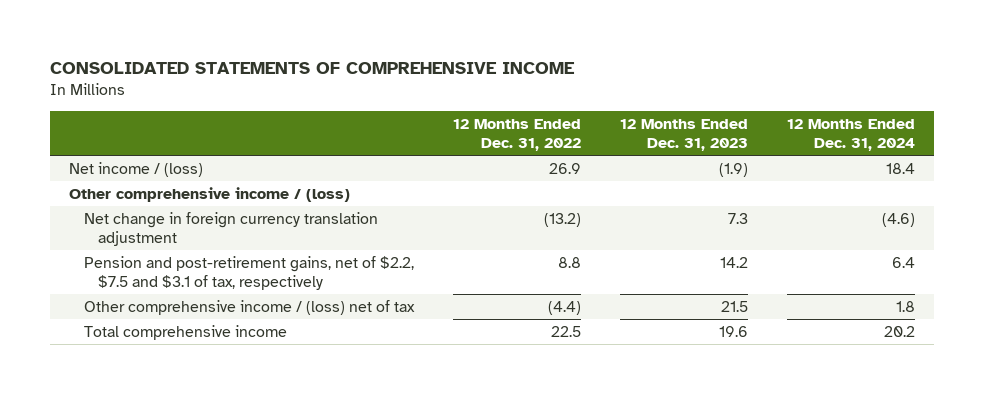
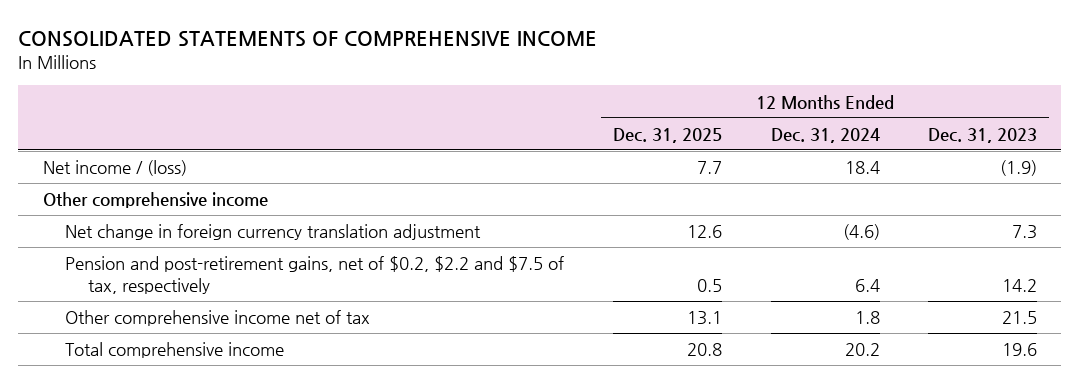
[452,118,581,152] 12 Months Ended Dec. 31, 2022 -> none
none -> [612,127,722,143] Dec. 31, 2025
[69,186,351,202] Other comprehensive income / (loss) -> [42,192,268,209] Other comprehensive income
[83,255,414,291] Pension and post-retirement gains, net of $2.2, $7.5 and $3.1 of tax, respectively -> [65,256,565,294] Pension and post-retirement gains, net of $0.2, $2.2 and $7.5 of tax, respectively
[83,299,415,315] Other comprehensive income / (loss) net of tax -> [65,310,371,327] Other comprehensive income net of tax

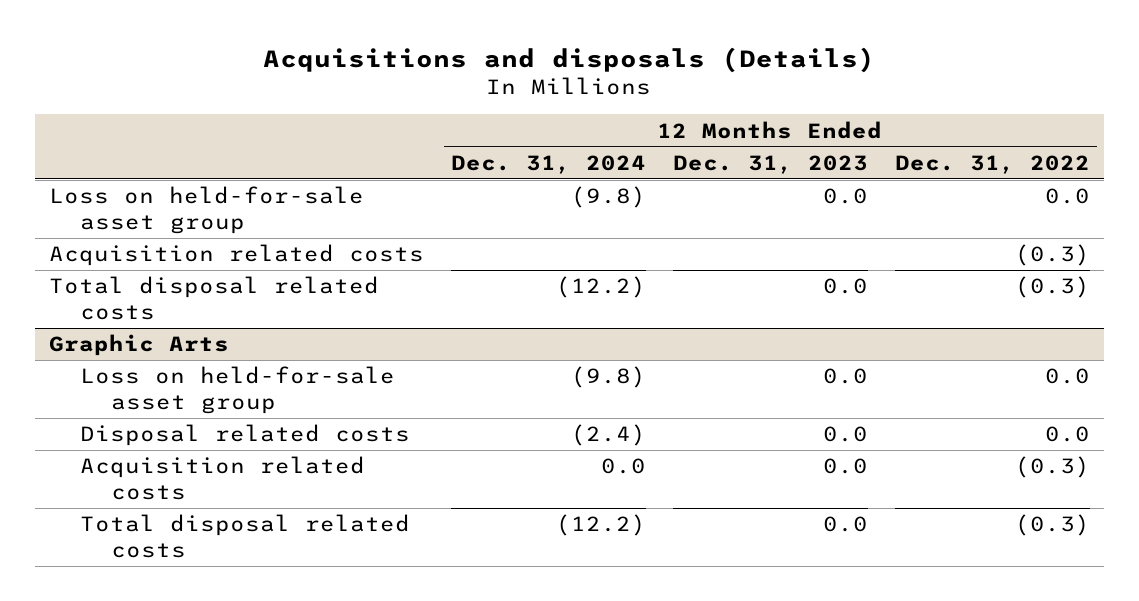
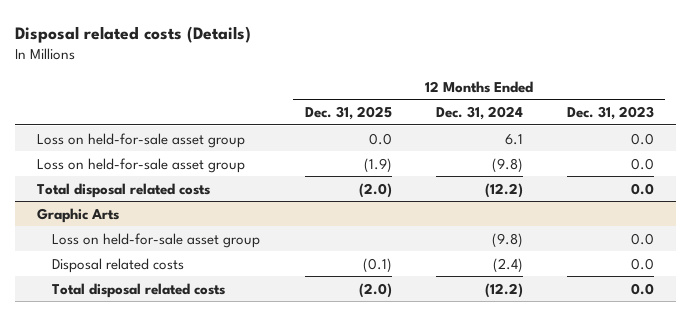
[263,46,876,73] Acquisitions and disposals (Details) -> [15,25,252,43] Disposal related costs (Details)
[895,154,1091,174] Dec. 31, 2022 -> none
none -> [304,106,392,121] Dec. 31, 2025
none -> [37,132,246,148] Loss on held-for-sale asset group
[48,244,424,267] Acquisition related costs -> none
[79,456,365,500] Acquisition related costs -> none

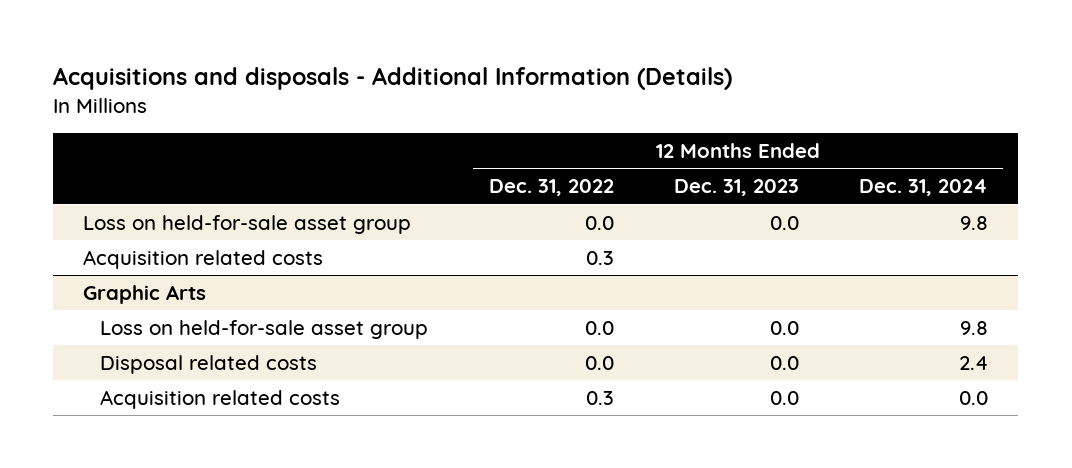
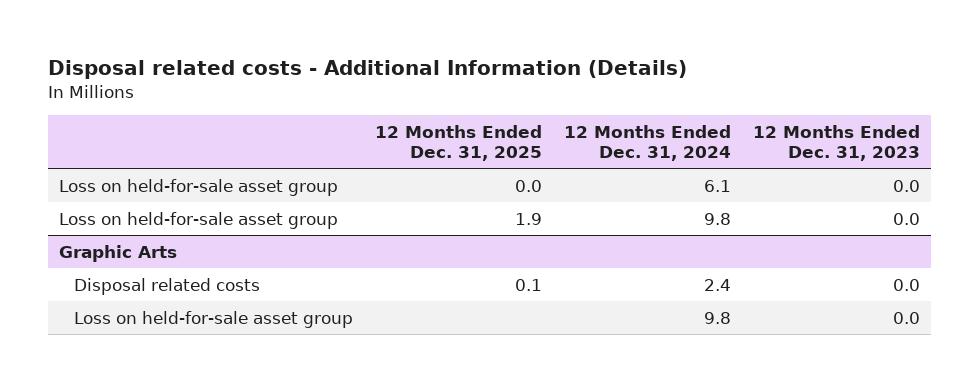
[53,66,733,90] Acquisitions and disposals - Additional Information (Details) -> [48,59,688,79] Disposal related costs - Additional Information (Details)
[488,179,614,197] Dec. 31, 2022 -> none
none -> [375,124,543,161] 12 Months Ended Dec. 31, 2025
none -> [59,178,339,196] Loss on held-for-sale asset group
[83,249,324,269] Acquisition related costs -> none
[100,389,341,409] Acquisition related costs -> none
[100,319,429,339] Loss on held-for-sale asset group -> [74,310,354,328] Loss on held-for-sale asset group

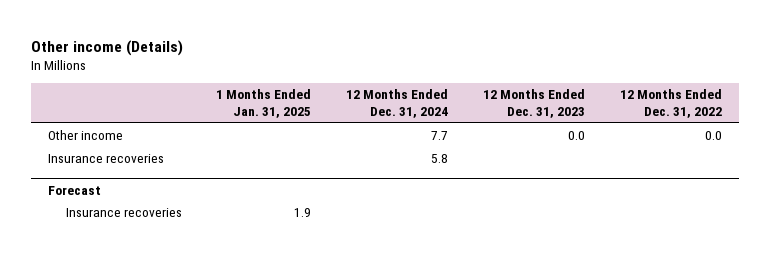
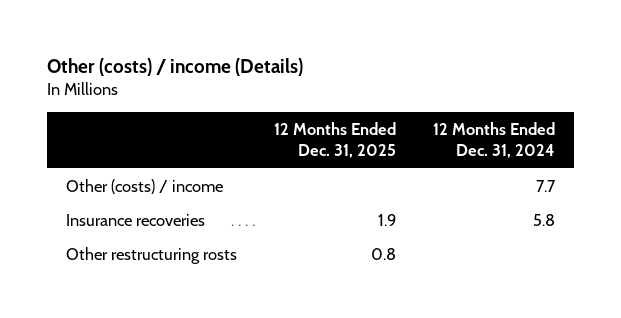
[30,39,183,56] Other income (Details) -> [46,57,303,76] Other (costs) / income (Details)
[216,89,312,118] 1 Months Ended Jan. 31, 2025 -> none
[482,89,585,118] 12 Months Ended Dec. 31, 2023 -> none
[619,89,722,118] 12 Months Ended Dec. 31, 2022 -> none
none -> [273,122,396,159] 12 Months Ended Dec. 31, 2025
[48,130,124,141] Other income -> [65,179,223,195] Other (costs) / income
[48,185,102,195] Forecast -> none
[65,208,182,218] Insurance recoveries -> none
none -> [65,247,237,265] Other restructuring rosts

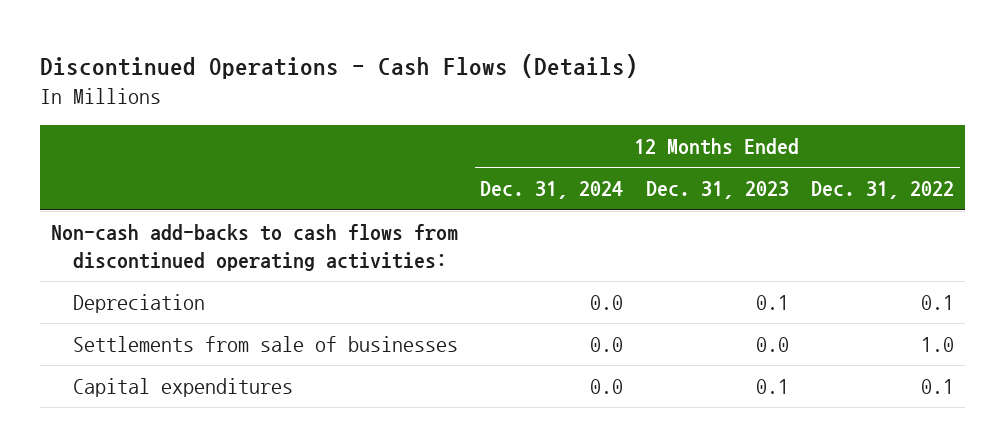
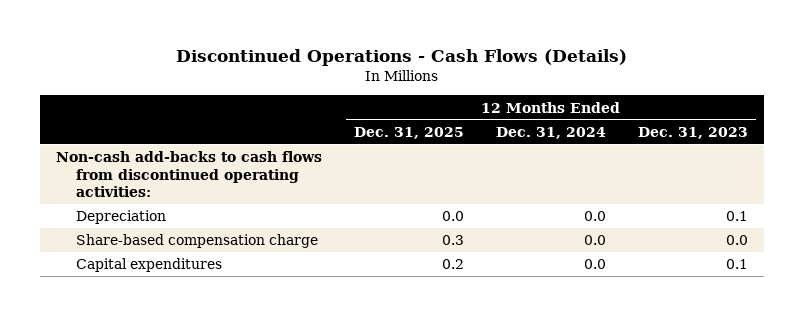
[811,181,955,200] Dec. 31, 2022 -> none
none -> [353,127,464,140] Dec. 31, 2025
[72,336,458,353] Settlements from sale of businesses -> none
none -> [75,234,318,249] Share-based compensation charge

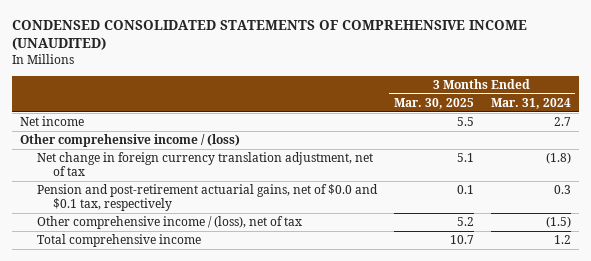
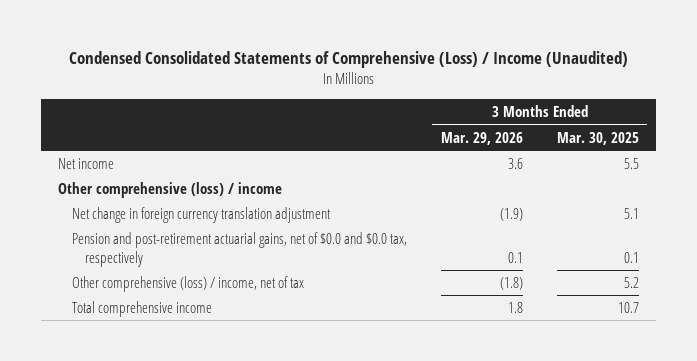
[11,19,527,51] CONDENSED CONSOLIDATED STATEMENTS OF COMPREHENSIVE INCOME (UNAUDITED) -> [68,51,628,69] Condensed Consolidated Statements of Comprehensive (Loss) / Income (Unaudited)
[490,98,571,110] Mar. 31, 2024 -> none
none -> [440,131,523,145] Mar. 29, 2026
[20,134,241,148] Other comprehensive income / (loss) -> [58,181,283,198] Other comprehensive (loss) / income
[36,152,373,177] Net change in foreign currency translation adjustment, net of tax -> [71,206,331,223] Net change in foreign currency translation adjustment
[36,184,378,212] Pension and post-retirement actuarial gains, net of $0.0 and $0.1 tax, respectively -> [71,231,407,267] Pension and post-retirement actuarial gains, net of $0.0 and $0.0 tax, respectively
[36,216,302,230] Other comprehensive income / (loss), net of tax -> [71,275,304,292] Other comprehensive (loss) / income, net of tax

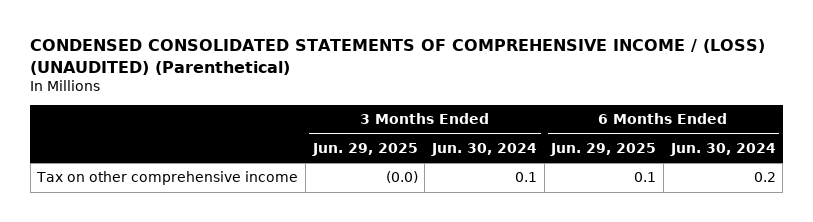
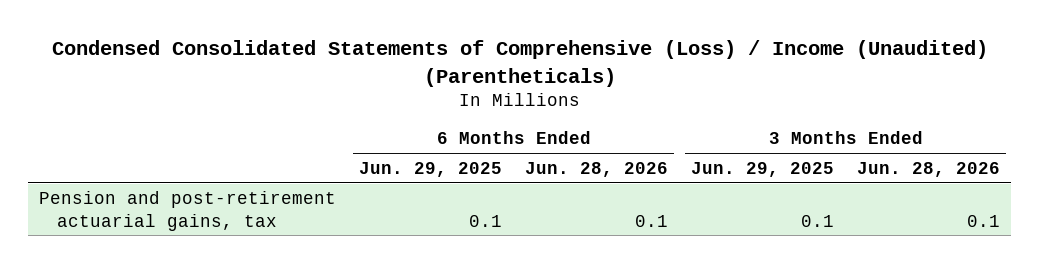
[30,39,766,75] CONDENSED CONSOLIDATED STATEMENTS OF COMPREHENSIVE INCOME / (LOSS) (UNAUDITED) (Parenthetical) -> [51,40,988,87] Condensed Consolidated Statements of Comprehensive (Loss) / Income (Unaudited) (Parentheticals)
[431,142,538,156] Jun. 30, 2024 -> none
[669,142,776,156] Jun. 30, 2024 -> none
none -> [525,161,669,177] Jun. 28, 2026
none -> [857,161,1001,177] Jun. 28, 2026
[36,171,299,186] Tax on other comprehensive income -> none
none -> [39,191,337,231] Pension and post-retirement actuarial gains, tax

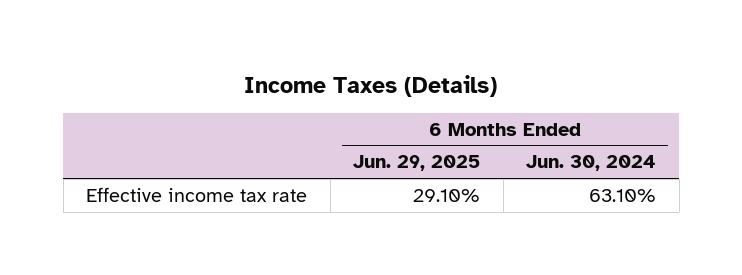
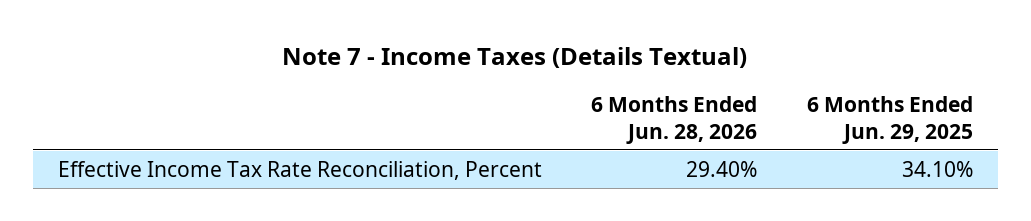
[244,75,498,98] Income Taxes (Details) -> [282,47,748,69] Note 7 - Income Taxes (Details Textual)
[526,155,657,172] Jun. 30, 2024 -> none
none -> [591,95,758,144] 6 Months Ended Jun. 28, 2026
[86,187,308,203] Effective income tax rate -> [57,161,542,181] Effective Income Tax Rate Reconciliation, Percent
[413,189,481,203] 29.10% -> [902,161,974,178] 34.10%

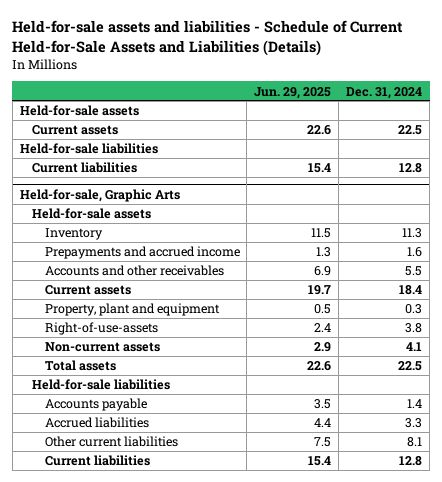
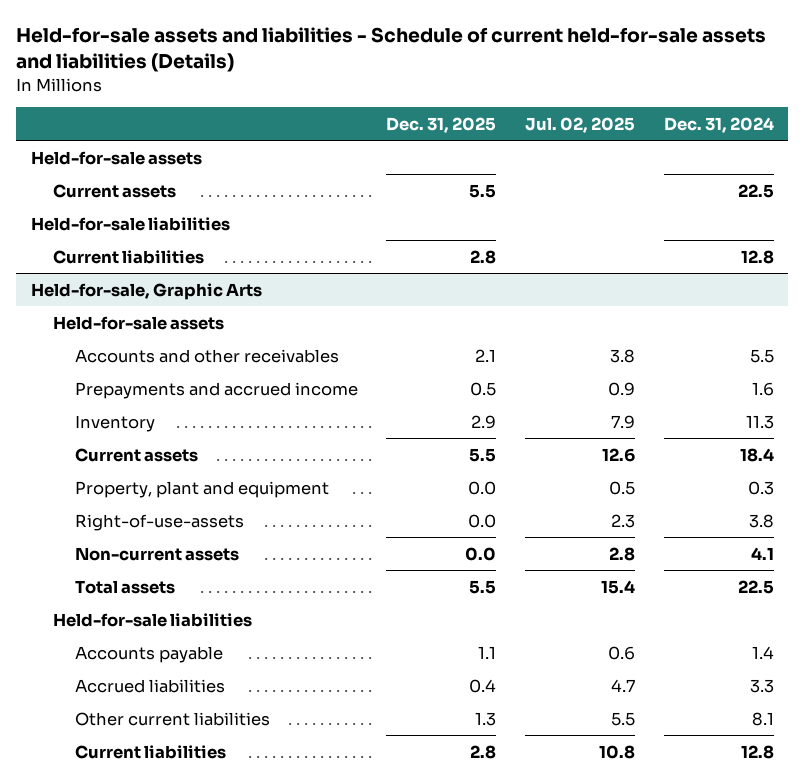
[12,20,404,56] Held-for-sale assets and liabilities - Schedule of Current Held-for-Sale Assets and Liabilities (Details) -> [16,27,767,73] Held-for-sale assets and liabilities - Schedule of current held-for-sale assets and liabilities (Details)
[254,86,332,99] Jun. 29, 2025 -> none
none -> [386,116,497,133] Dec. 31, 2025
none -> [524,116,635,133] Jul. 02, 2025
[44,246,240,260] Prepayments and accrued income -> [74,381,358,399] Prepayments and accrued income
[44,228,103,241] Inventory -> [74,414,155,432] Inventory

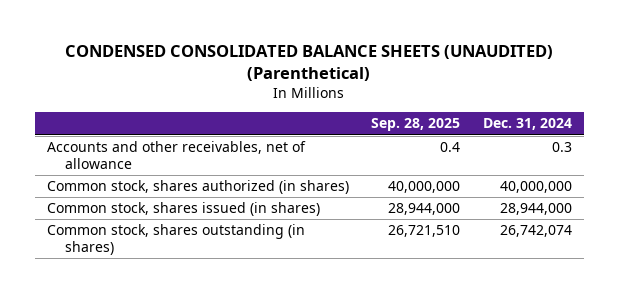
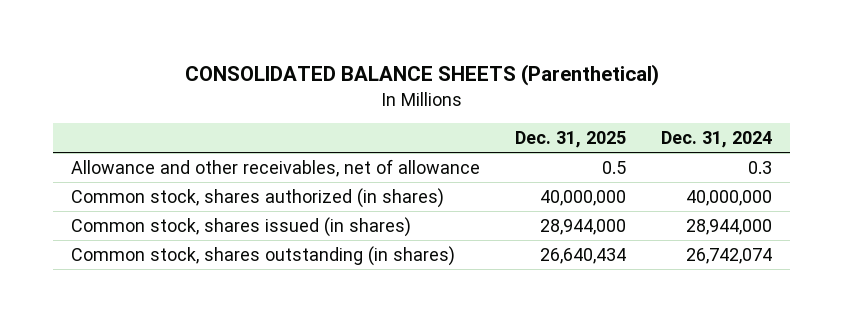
[65,45,554,82] CONDENSED CONSOLIDATED BALANCE SHEETS (UNAUDITED) (Parenthetical) -> [184,64,659,87] CONSOLIDATED BALANCE SHEETS (Parenthetical)
[371,118,461,132] Sep. 28, 2025 -> none
none -> [515,131,627,149] Dec. 31, 2025
[46,141,306,170] Accounts and other receivables, net of allowance -> [70,158,480,177] Allowance and other receivables, net of allowance

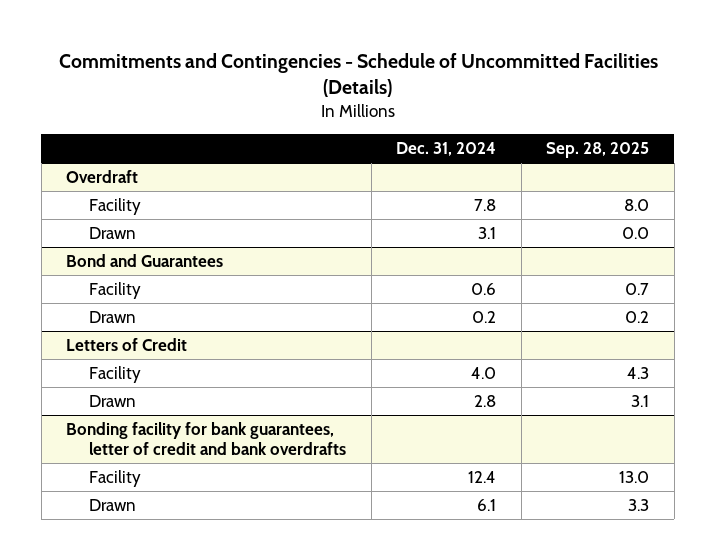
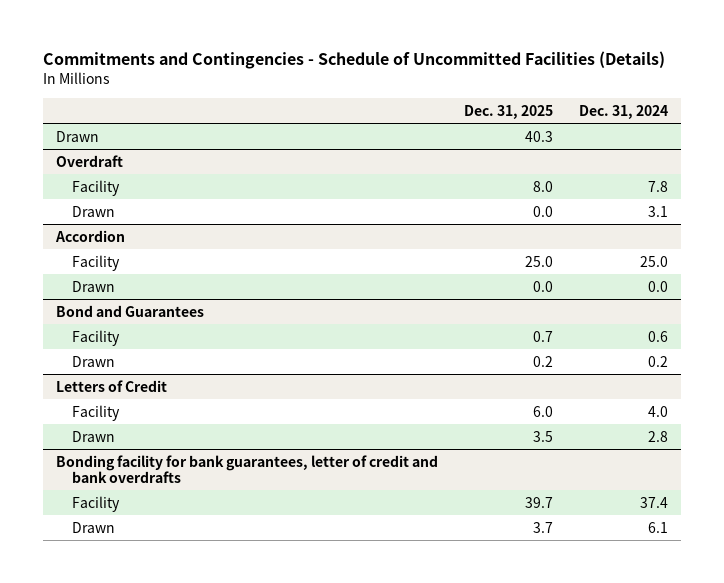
[546,142,650,159] Sep. 28, 2025 -> none
none -> [464,104,554,119] Dec. 31, 2025
none -> [56,130,100,142] Drawn
none -> [55,229,126,242] Accordion
none -> [72,254,121,271] Facility
none -> [72,280,116,292] Drawn
[468,470,497,483] 12.4 -> [640,496,669,508] 37.4

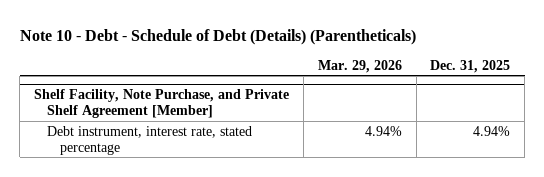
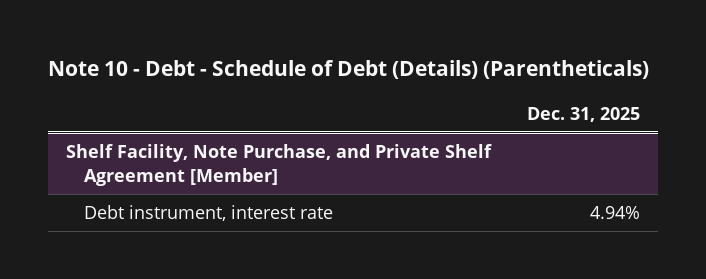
[317,59,402,73] Mar. 29, 2026 -> none
[46,125,252,155] Debt instrument, interest rate, stated percentage -> [84,205,334,222] Debt instrument, interest rate

